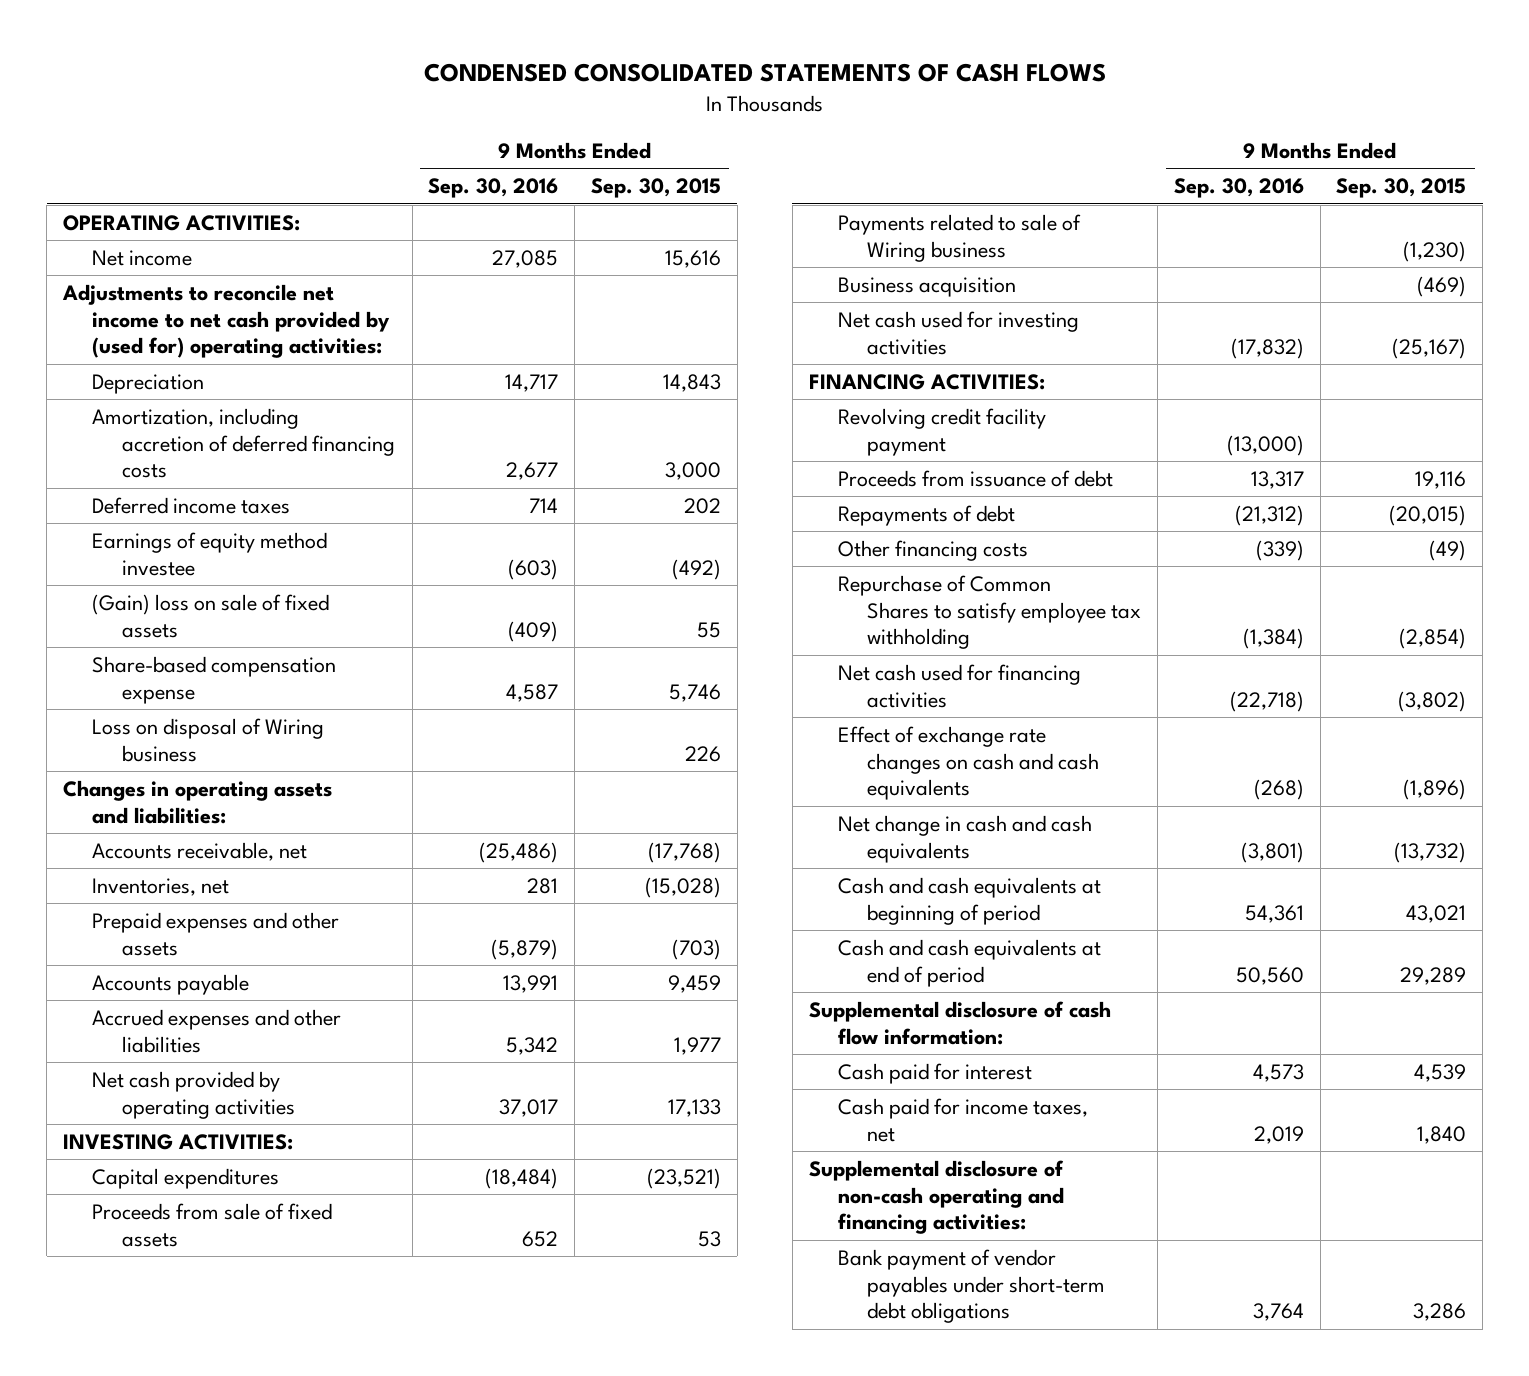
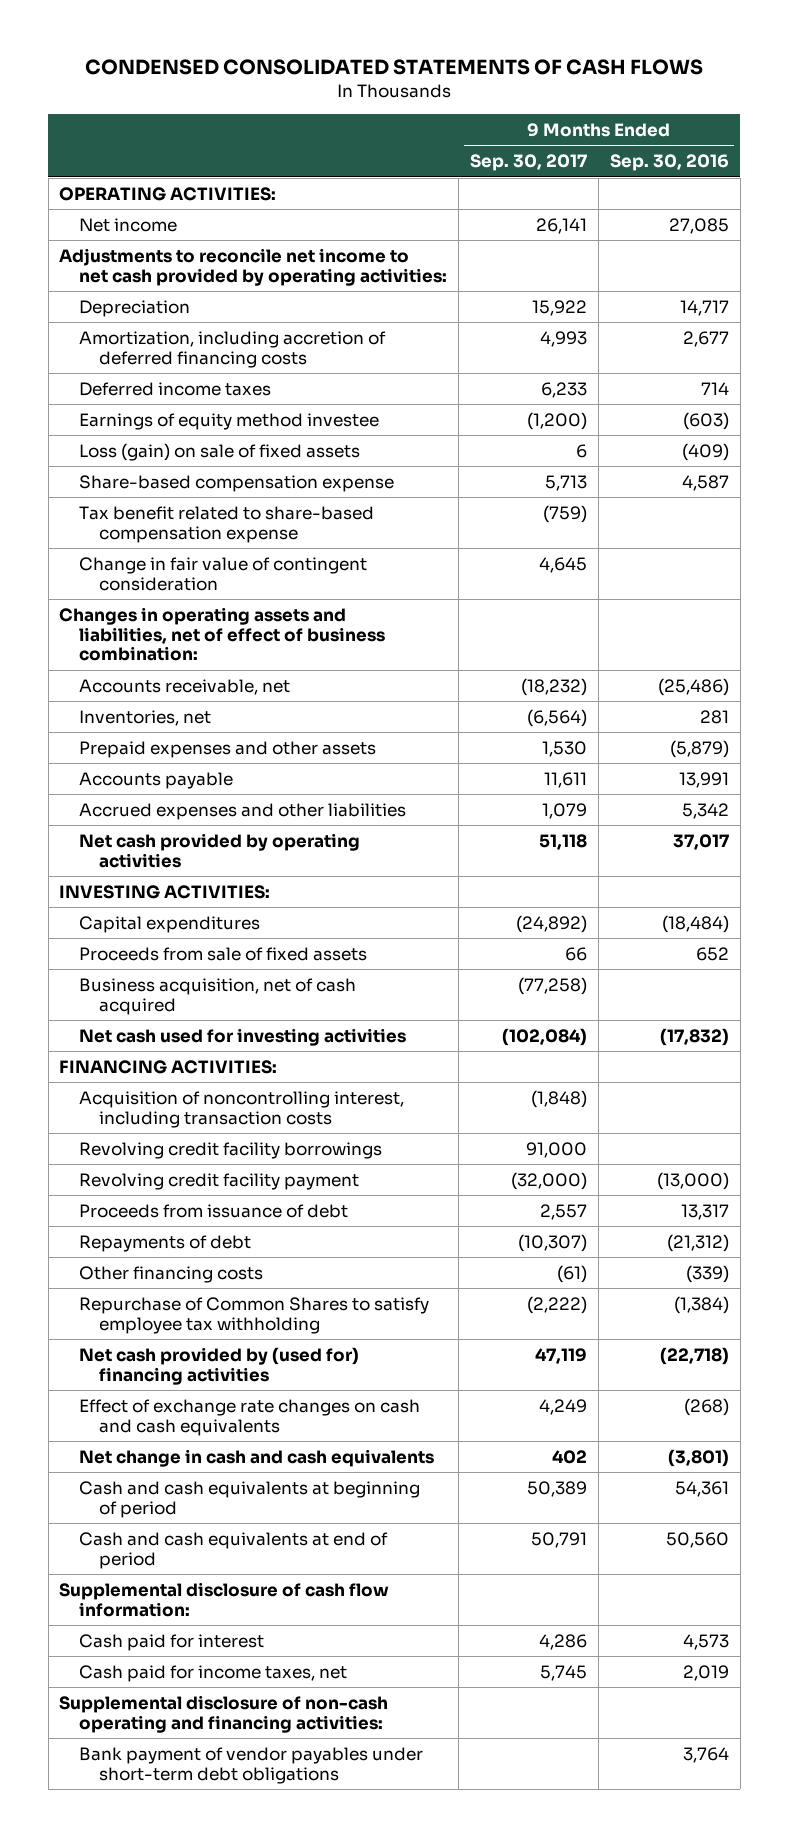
[590,178,721,199] Sep. 30, 2015 -> none
none -> [469,154,587,172] Sep. 30, 2017
[61,284,391,359] Adjustments to reconcile net income to net cash provided by (used for) operating activities: -> [59,247,448,286] Adjustments to reconcile net income to net cash provided by operating activities:
[92,594,330,638] (Gain) loss on sale of fixed assets -> [79,442,361,461] Loss (gain) on sale of fixed assets
[92,718,325,762] Loss on disposal of Wiring business -> none
none -> [79,505,375,543] Tax benefit related to share-based compensation expense
none -> [79,556,368,591] Change in fair value of contingent consideration
[62,780,332,824] Changes in operating assets and liabilities: -> [59,606,386,662] Changes in operating assets and liabilities, net of effect of business combination:
[837,214,1081,262] Payments related to sale of Wiring business -> none
[837,277,1016,298] Business acquisition -> [79,977,357,1015] Business acquisition, net of cash acquired
none -> [79,1090,405,1128] Acquisition of noncontrolling interest, including transaction costs
none -> [79,1141,383,1159] Revolving credit facility borrowings
[837,664,1081,708] Net cash used for financing activities -> [79,1346,360,1385] Net cash provided by (used for) financing activities

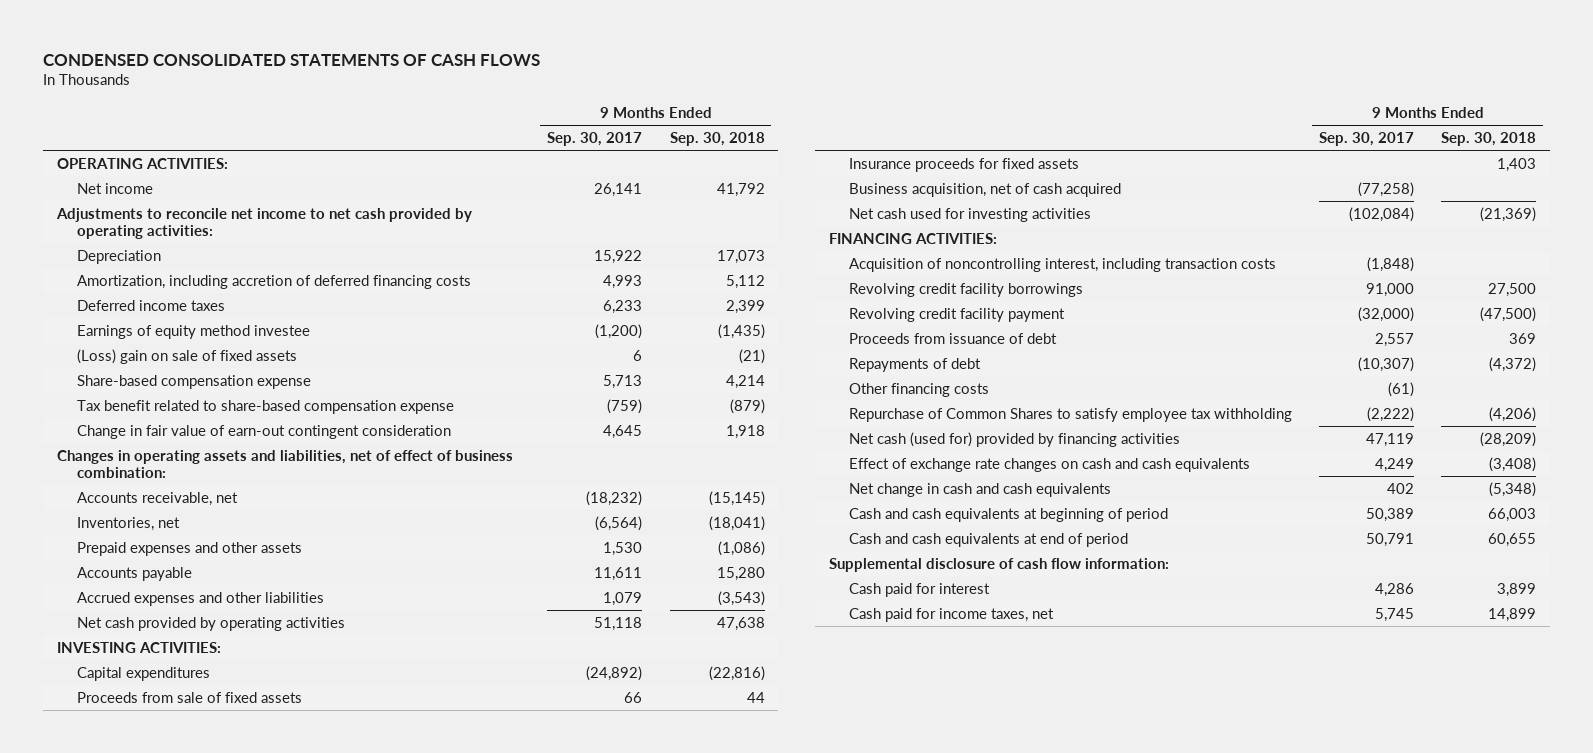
[609,154,729,172] Sep. 30, 2016 -> none
none -> [669,131,765,146] Sep. 30, 2018
[79,442,361,461] Loss (gain) on sale of fixed assets -> [76,348,297,364] (Loss) gain on sale of fixed assets
[79,556,368,591] Change in fair value of contingent consideration -> [76,424,451,439] Change in fair value of earn-out contingent consideration
none -> [848,157,1079,172] Insurance proceeds for fixed assets
[79,1346,360,1385] Net cash provided by (used for) financing activities -> [848,431,1180,447] Net cash (used for) provided by financing activities
[59,1694,389,1733] Supplemental disclosure of non-cash operating and financing activities: -> none
[79,1746,424,1784] Bank payment of vendor payables under short-term debt obligations -> none

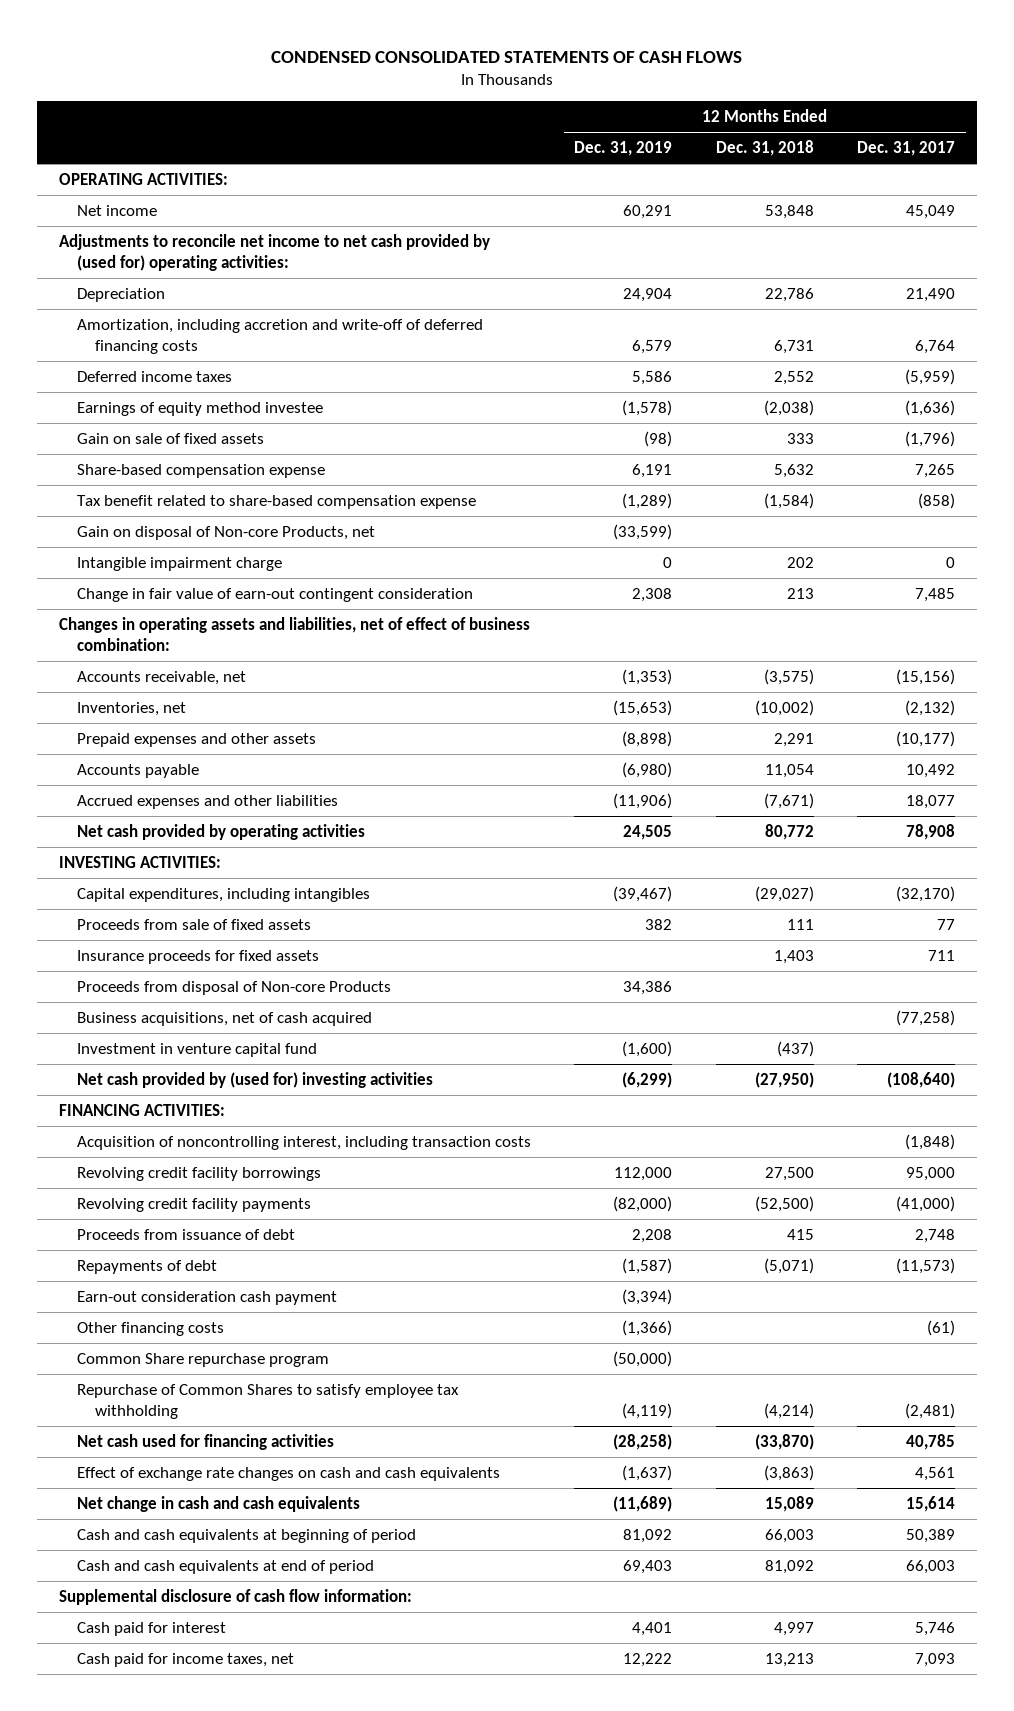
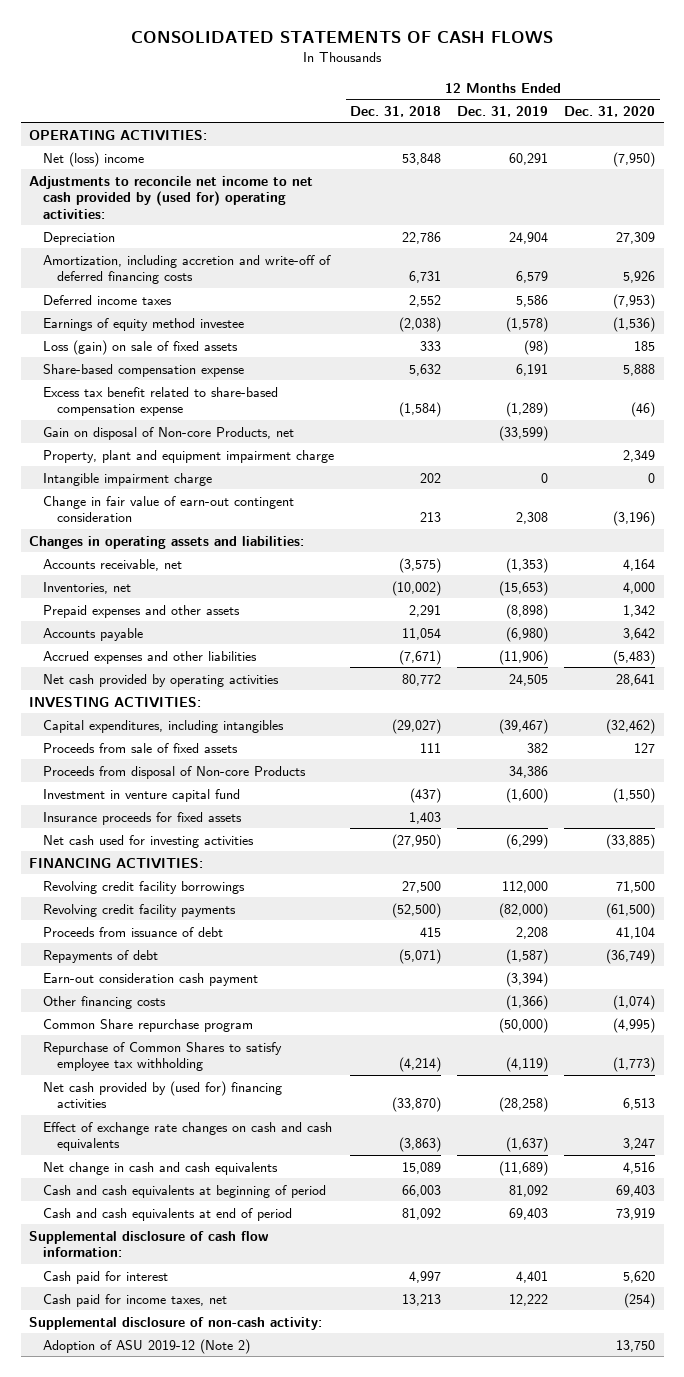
[270,50,742,63] CONDENSED CONSOLIDATED STATEMENTS OF CASH FLOWS -> [131,30,554,43] CONSOLIDATED STATEMENTS OF CASH FLOWS
[856,141,955,157] Dec. 31, 2017 -> none
none -> [564,105,656,117] Dec. 31, 2020
[77,204,158,216] Net income -> [42,151,144,167] Net (loss) income
[77,432,265,444] Gain on sale of fixed assets -> [42,339,238,355] Loss (gain) on sale of fixed assets
[77,494,477,509] Tax benefit related to share-based compensation expense -> [42,386,278,417] Excess tax benefit related to share-based compensation expense
none -> [42,449,334,463] Property, plant and equipment impairment charge
[58,616,530,651] Changes in operating assets and liabilities, net of effect of business combination: -> [28,535,304,549] Changes in operating assets and liabilities:
[77,1011,373,1026] Business acquisitions, net of cash acquired -> none
[77,949,320,964] Insurance proceeds for fixed assets -> [42,811,242,825] Insurance proceeds for fixed assets
[77,1071,434,1088] Net cash provided by (used for) investing activities -> [42,834,254,848] Net cash used for investing activities
[77,1135,532,1150] Acquisition of noncontrolling interest, including transaction costs -> none
[77,1433,335,1450] Net cash used for financing activities -> [42,1080,282,1109] Net cash provided by (used for) financing activities
none -> [28,1316,322,1330] Supplemental disclosure of non-cash activity:
none -> [42,1338,250,1354] Adoption of ASU 2019-12 (Note 2)

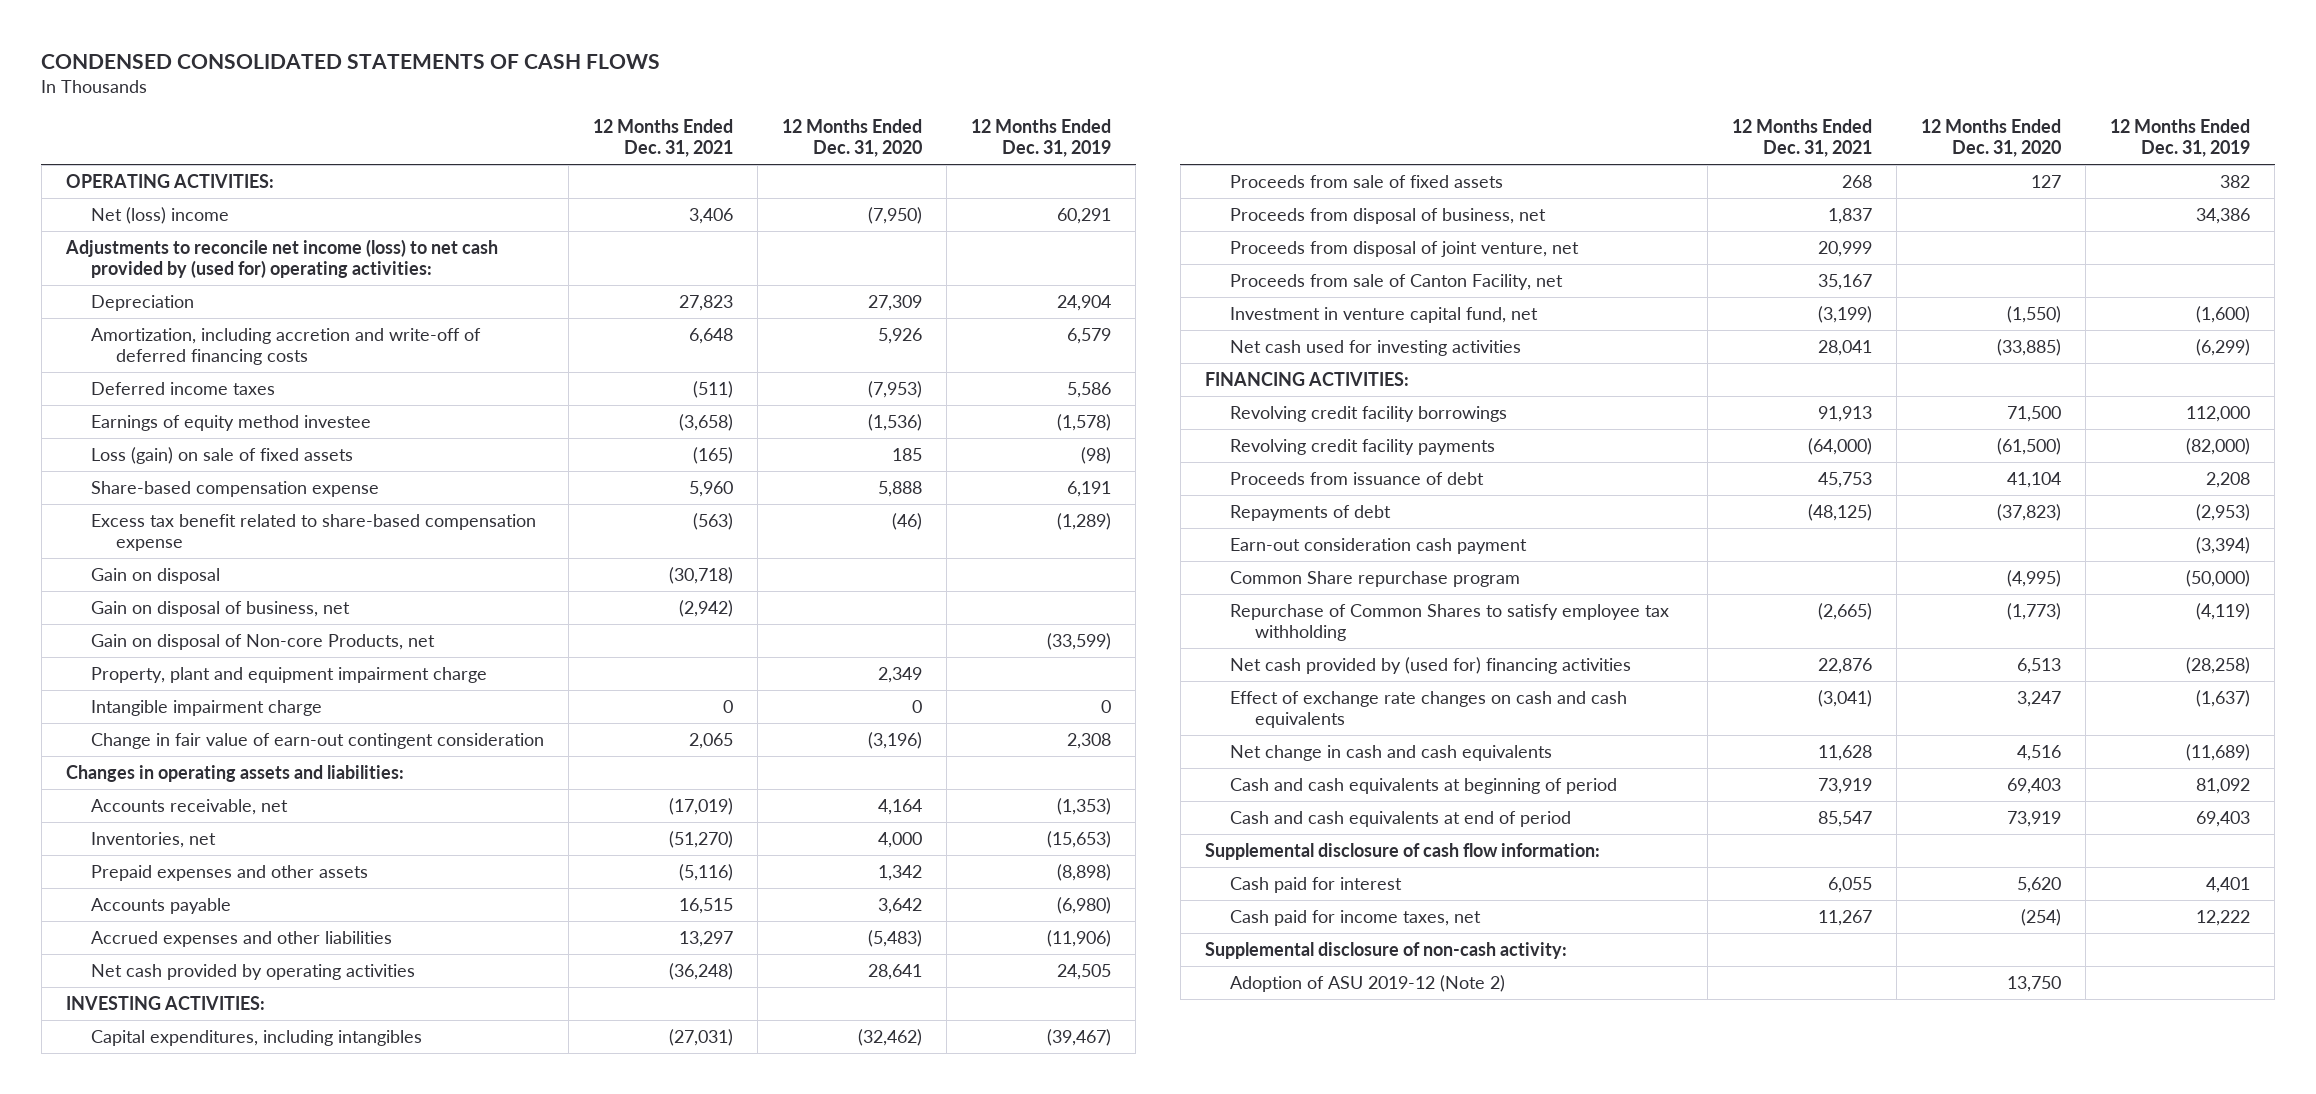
[131,30,554,43] CONSOLIDATED STATEMENTS OF CASH FLOWS -> [41,53,661,69] CONDENSED CONSOLIDATED STATEMENTS OF CASH FLOWS
[350,105,442,117] Dec. 31, 2018 -> none
none -> [592,118,733,158] 12 Months Ended Dec. 31, 2021
[28,175,313,219] Adjustments to reconcile net income to net cash provided by (used for) operating activities: -> [64,238,498,278] Adjustments to reconcile net income (loss) to net cash provided by (used for) operating activities:
none -> [90,567,220,584] Gain on disposal
none -> [90,600,350,617] Gain on disposal of business, net
[42,811,242,825] Insurance proceeds for fixed assets -> none
[42,765,306,779] Proceeds from disposal of Non-core Products -> [1229,207,1546,224] Proceeds from disposal of business, net
none -> [1229,240,1579,257] Proceeds from disposal of joint venture, net
none -> [1229,273,1563,290] Proceeds from sale of Canton Facility, net
[42,788,240,802] Investment in venture capital fund -> [1229,306,1538,323] Investment in venture capital fund, net
[506,948,549,964] (1,587) -> [2196,503,2251,521] (2,953)
[606,948,656,964] (36,749) -> [1997,503,2062,521] (37,823)
[42,995,166,1009] Other financing costs -> none

